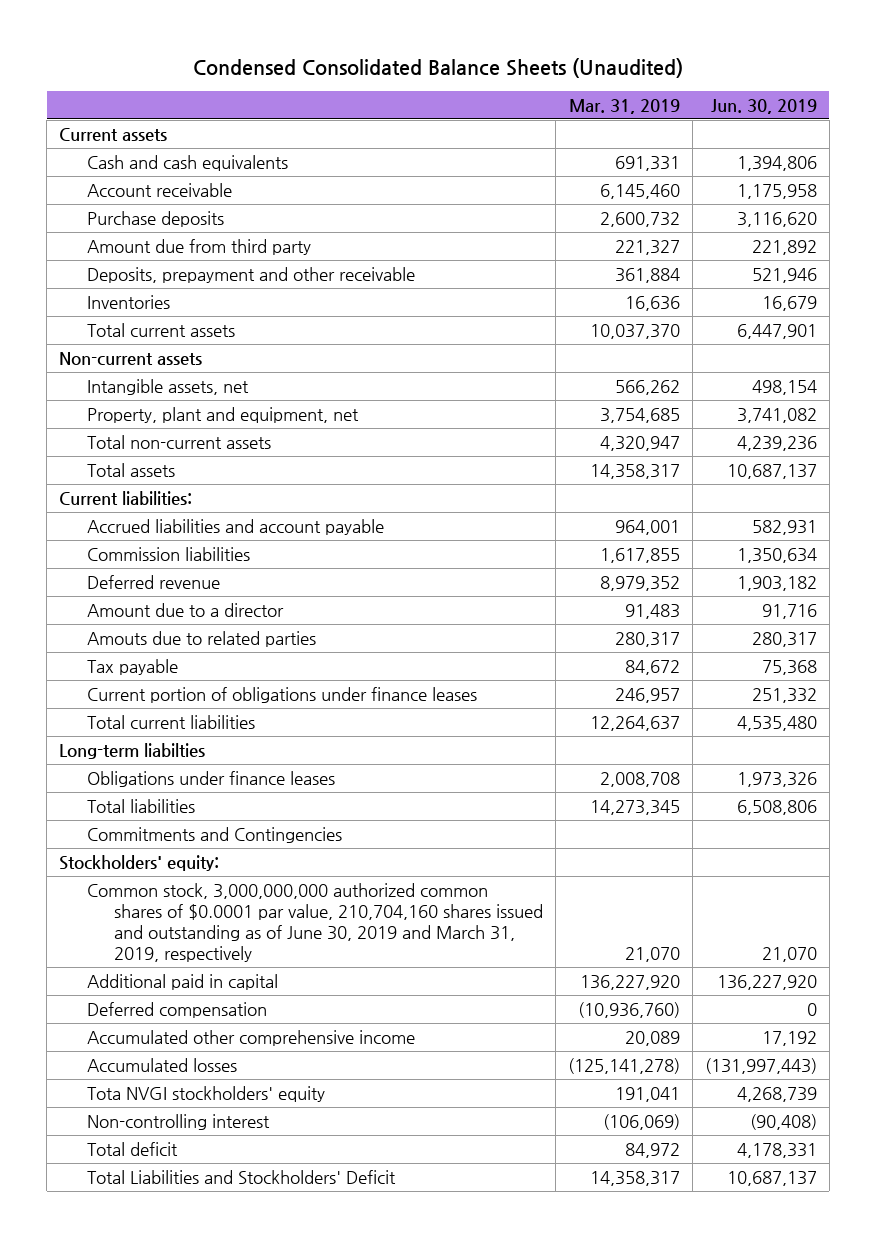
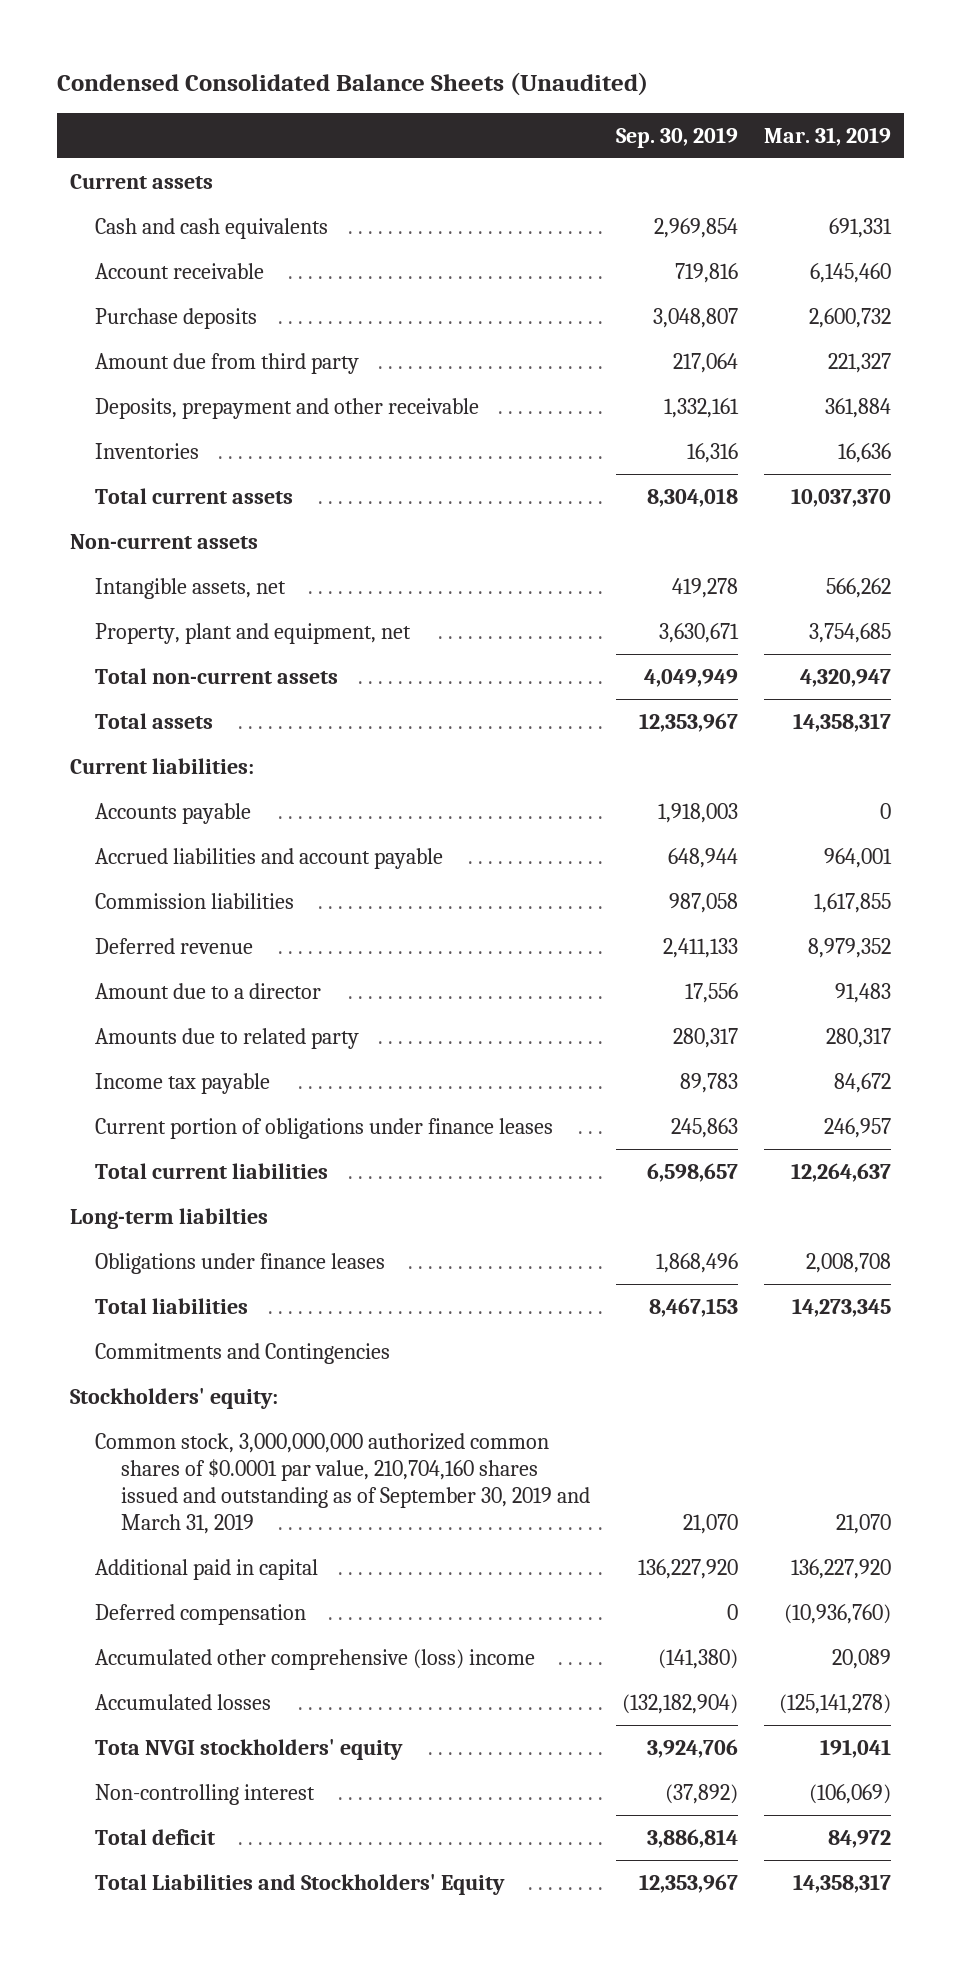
[710,98,817,114] Jun. 30, 2019 -> none
none -> [615,126,738,148] Sep. 30, 2019
none -> [95,802,252,824] Accounts payable
[86,630,316,647] Amouts due to related parties -> [95,1027,360,1049] Amounts due to related party
[86,658,178,675] Tax payable -> [95,1072,271,1094] Income tax payable
[86,882,543,962] Common stock, 3,000,000,000 authorized common shares of $0.0001 par value, 210,704,160 shares issued and outstanding as of June 30, 2019 and March 31, 2019, respectively -> [95,1432,590,1535] Common stock, 3,000,000,000 authorized common shares of $0.0001 par value, 210,704,160 shares issued and outstanding as of September 30, 2019 and March 31, 2019
[86,1029,415,1046] Accumulated other comprehensive income -> [95,1648,536,1670] Accumulated other comprehensive (loss) income
[86,1169,396,1184] Total Liabilities and Stockholders' Deficit -> [95,1873,506,1895] Total Liabilities and Stockholders' Equity

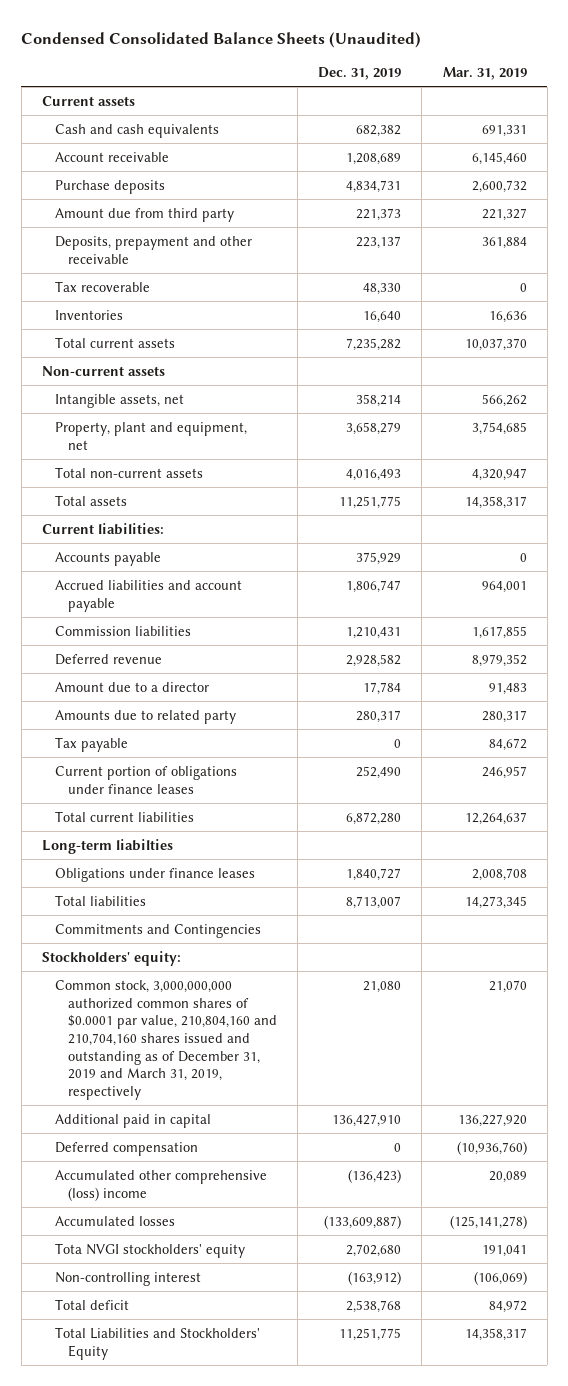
[615,126,738,148] Sep. 30, 2019 -> none
none -> [318,66,402,80] Dec. 31, 2019
none -> [54,280,150,292] Tax recoverable
[95,1072,271,1094] Income tax payable -> [54,736,128,752] Tax payable
[95,1432,590,1535] Common stock, 3,000,000,000 authorized common shares of $0.0001 par value, 210,704,160 shares issued and outstanding as of September 30, 2019 and March 31, 2019 -> [54,979,277,1101] Common stock, 3,000,000,000 authorized common shares of $0.0001 par value, 210,804,160 and 210,704,160 shares issued and outstanding as of December 31, 2019 and March 31, 2019, respectively

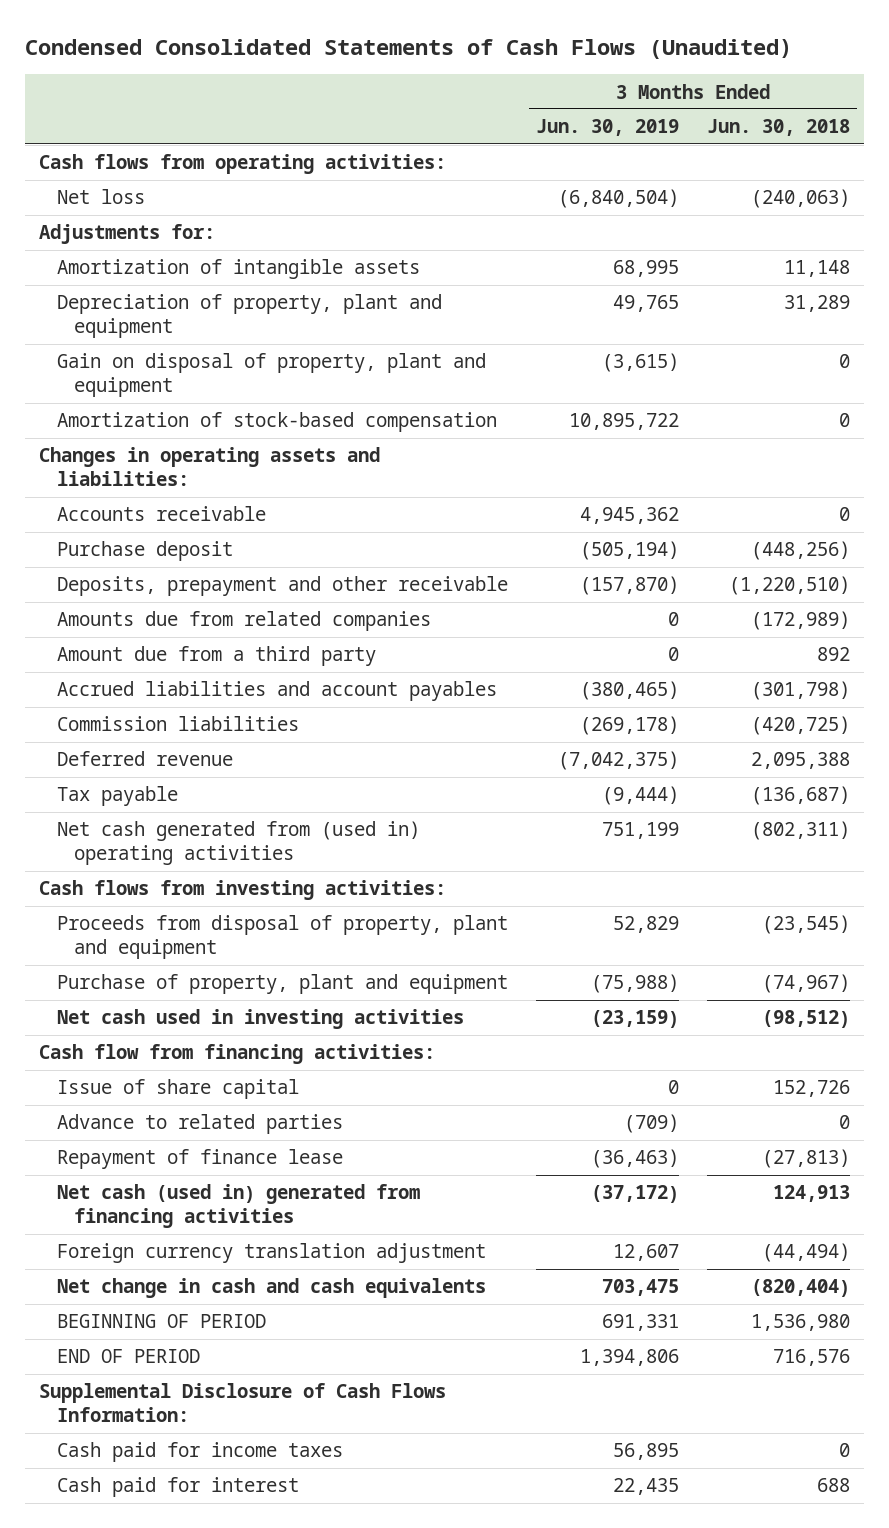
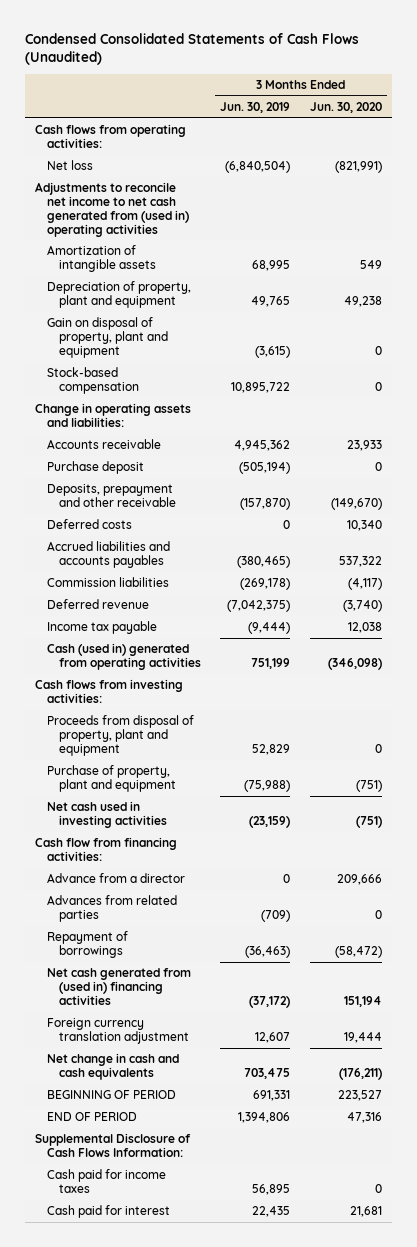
[706,119,850,137] Jun. 30, 2018 -> none
none -> [309,102,382,114] Jun. 30, 2020
[39,224,216,245] Adjustments for: -> [35,182,189,237] Adjustments to reconcile net income to net cash generated from (used in) operating activities
[56,412,497,433] Amortization of stock-based compensation -> [46,367,139,395] Stock-based compensation
[39,447,381,487] Changes in operating assets and liabilities: -> [35,403,192,428] Change in operating assets and liabilities:
[56,611,431,632] Amounts due from related companies -> none
[56,646,376,667] Amount due from a third party -> none
none -> [46,519,132,530] Deferred costs
[56,681,497,702] Accrued liabilities and account payables -> [46,541,170,569] Accrued liabilities and accounts payables
[56,786,178,807] Tax payable -> [46,621,157,635] Income tax payable
[56,821,420,866] Net cash generated from (used in) operating activities -> [46,643,201,671] Cash (used in) generated from operating activities
[56,1079,299,1100] Issue of share capital -> none
[56,1114,343,1135] Advance to related parties -> none
none -> [46,873,185,884] Advance from a director
none -> [46,895,177,923] Advances from related parties
[56,1149,343,1170] Repayment of finance lease -> [46,931,128,959] Repayment of borrowings
[56,1184,420,1229] Net cash (used in) generated from financing activities -> [46,968,191,1005] Net cash generated from (used in) financing activities

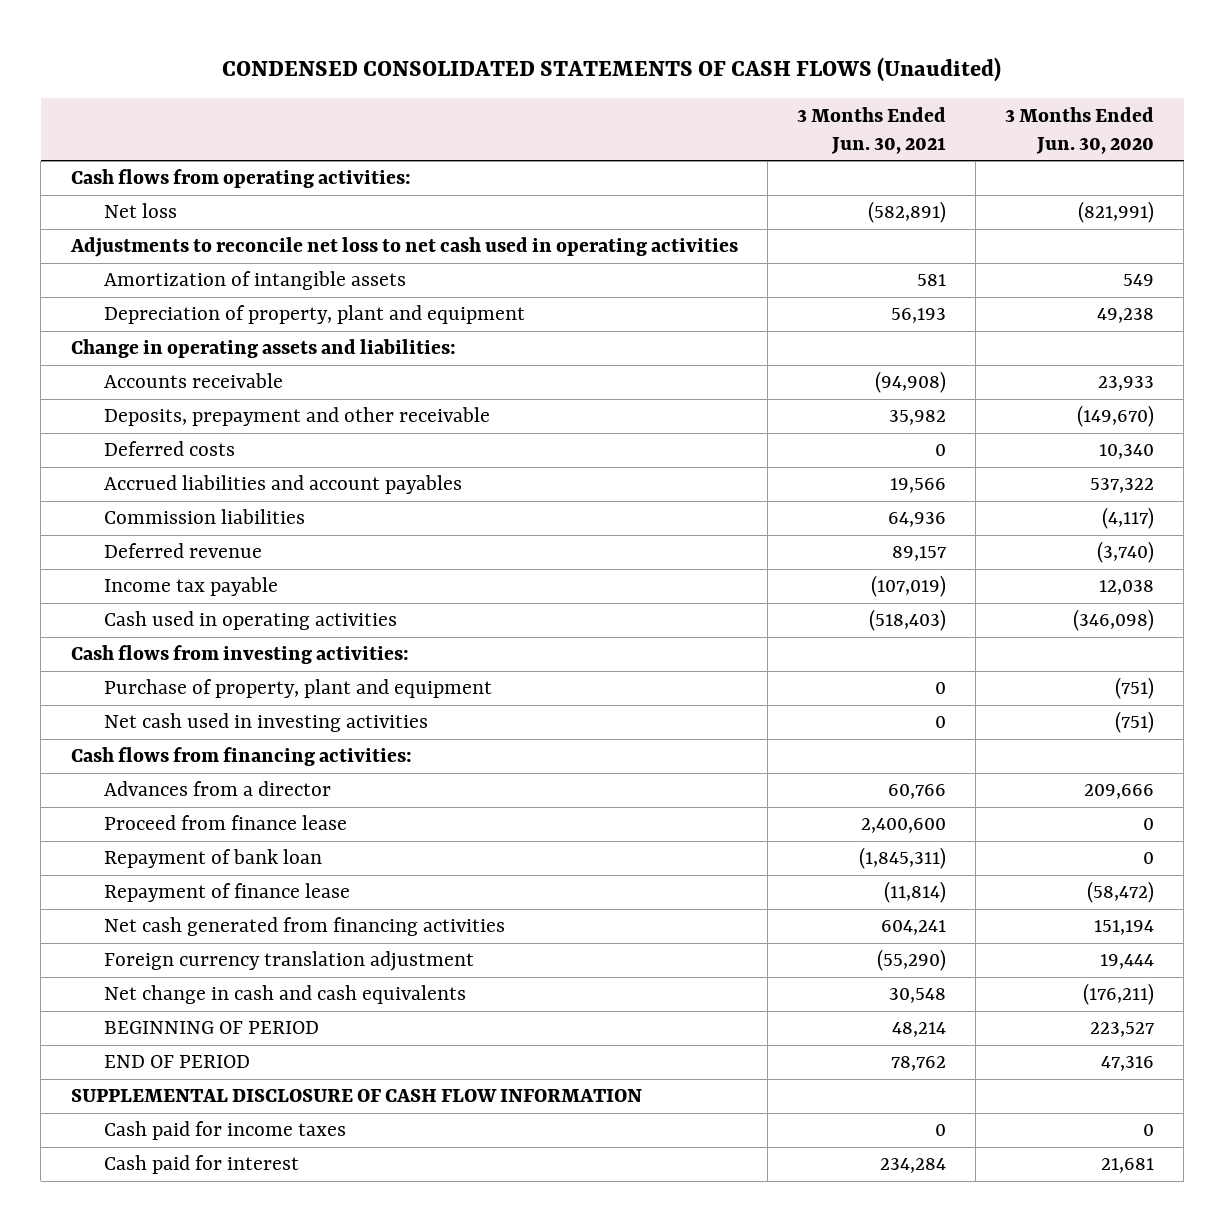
[25,32,360,65] Condensed Consolidated Statements of Cash Flows (Unaudited) -> [222,56,1002,82] CONDENSED CONSOLIDATED STATEMENTS OF CASH FLOWS (Unaudited)
[220,102,291,114] Jun. 30, 2019 -> none
none -> [796,106,946,154] 3 Months Ended Jun. 30, 2021
[35,182,189,237] Adjustments to reconcile net income to net cash generated from (used in) operating activities -> [69,237,738,258] Adjustments to reconcile net loss to net cash used in operating activities
[46,317,168,358] Gain on disposal of property, plant and equipment -> none
[46,367,139,395] Stock-based compensation -> none
[46,461,144,475] Purchase deposit -> none
[46,541,170,569] Accrued liabilities and accounts payables -> [104,475,463,495] Accrued liabilities and account payables
[46,643,201,671] Cash (used in) generated from operating activities -> [104,611,398,631] Cash used in operating activities
[46,715,194,756] Proceeds from disposal of property, plant and equipment -> none
[46,895,177,923] Advances from related parties -> none
[35,837,178,862] Cash flow from financing activities: -> [70,747,412,767] Cash flows from financing activities:
[46,873,185,884] Advance from a director -> [104,781,332,797] Advances from a director
none -> [104,815,348,831] Proceed from finance lease
[46,931,128,959] Repayment of borrowings -> [104,849,323,869] Repayment of bank loan
[334,946,382,959] (58,472) -> [1142,852,1154,865] 0
none -> [104,883,351,903] Repayment of finance lease
[46,968,191,1005] Net cash generated from (used in) financing activities -> [104,917,506,937] Net cash generated from financing activities
[35,1133,192,1158] Supplemental Disclosure of Cash Flows Information: -> [70,1089,642,1103] SUPPLEMENTAL DISCLOSURE OF CASH FLOW INFORMATION

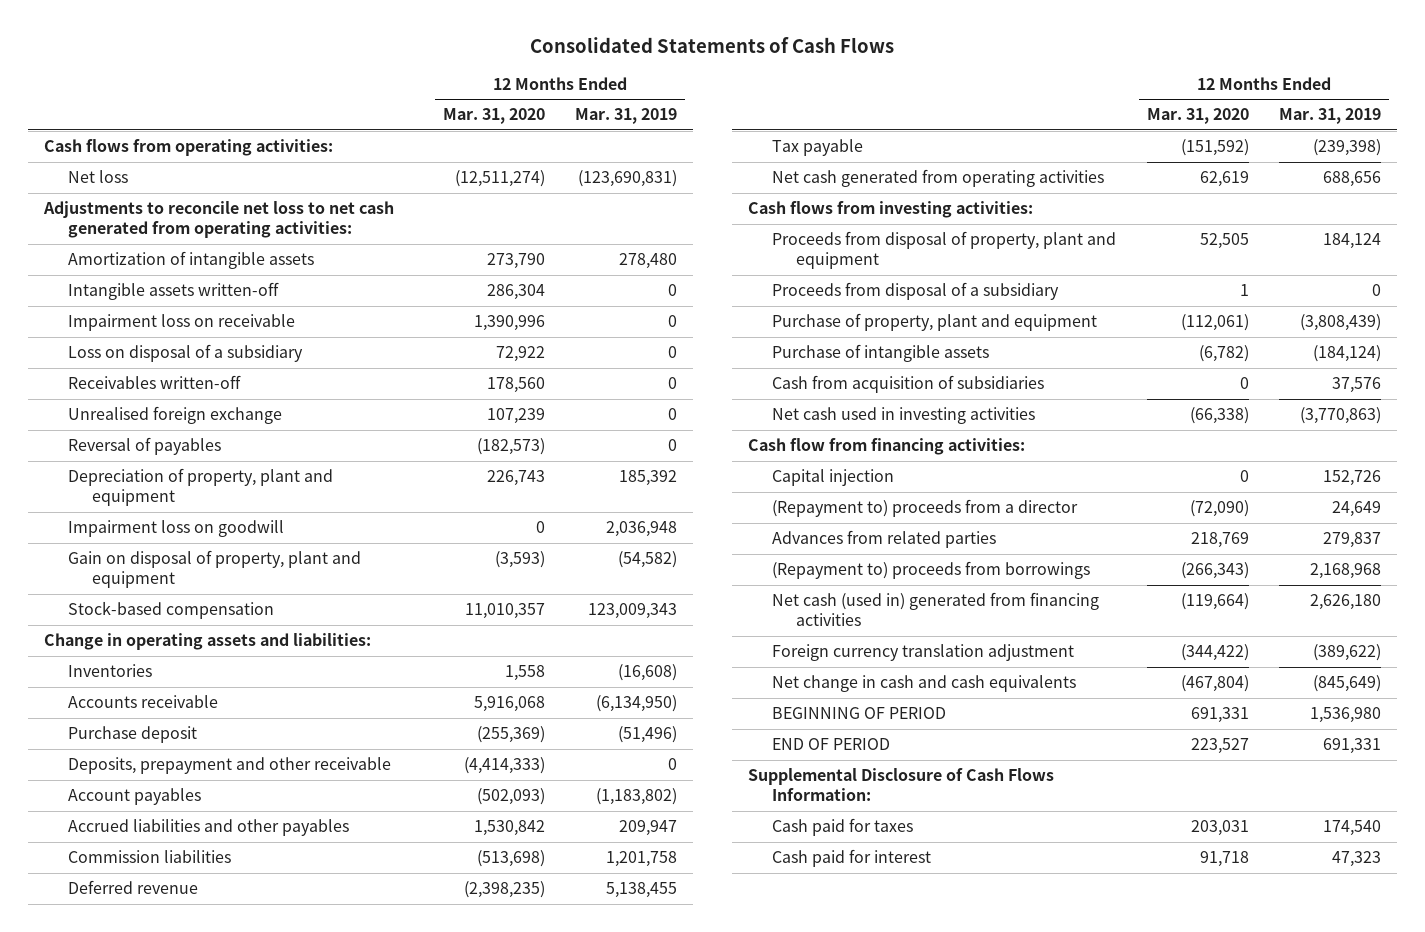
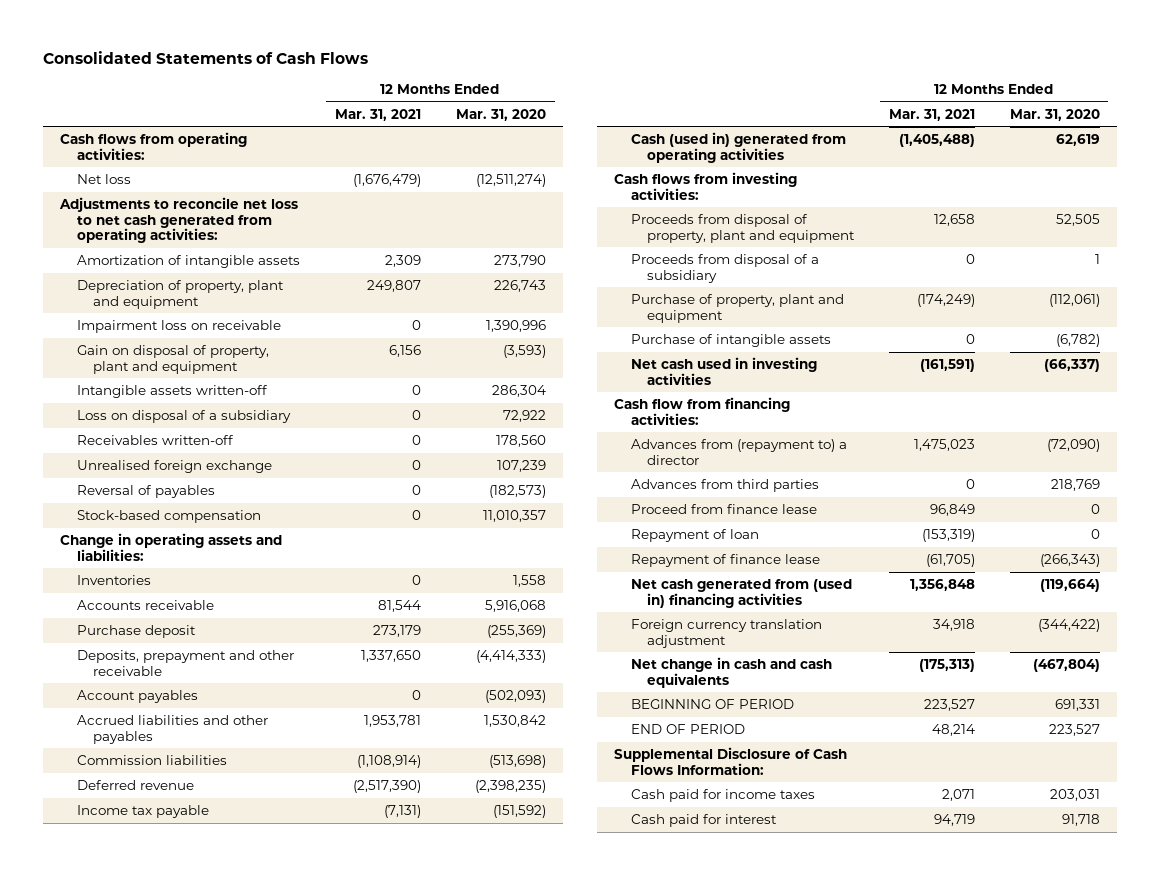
[575,108,678,125] Mar. 31, 2019 -> none
none -> [334,108,421,121] Mar. 31, 2021
[67,468,333,507] Depreciation of property, plant and equipment -> [76,280,284,309] Depreciation of property, plant and equipment
[67,550,361,589] Gain on disposal of property, plant and equipment -> [76,345,269,374] Gain on disposal of property, plant and equipment
[67,282,279,301] Intangible assets written-off -> [76,385,268,399] Intangible assets written-off
[67,520,284,538] Impairment loss on goodwill -> none
[771,139,863,157] Tax payable -> [76,805,209,819] Income tax payable
[771,169,1104,188] Net cash generated from operating activities -> [630,132,846,163] Cash (used in) generated from operating activities
[771,375,1044,394] Cash from acquisition of subsidiaries -> none
[1189,407,1249,425] (66,338) -> [1043,359,1100,373] (66,337)
[771,469,894,487] Capital injection -> none
[771,499,1078,518] (Repayment to) proceeds from a director -> [630,439,847,465] Advances from (repayment to) a director
[771,530,996,549] Advances from related parties -> [630,479,819,493] Advances from third parties
none -> [630,504,817,515] Proceed from finance lease
none -> [630,529,759,543] Repayment of loan
[771,561,1090,580] (Repayment to) proceeds from borrowings -> [630,554,820,568] Repayment of finance lease
[771,592,1099,627] Net cash (used in) generated from financing activities -> [630,579,852,608] Net cash generated from (used in) financing activities
[771,818,913,837] Cash paid for taxes -> [630,789,815,803] Cash paid for income taxes

